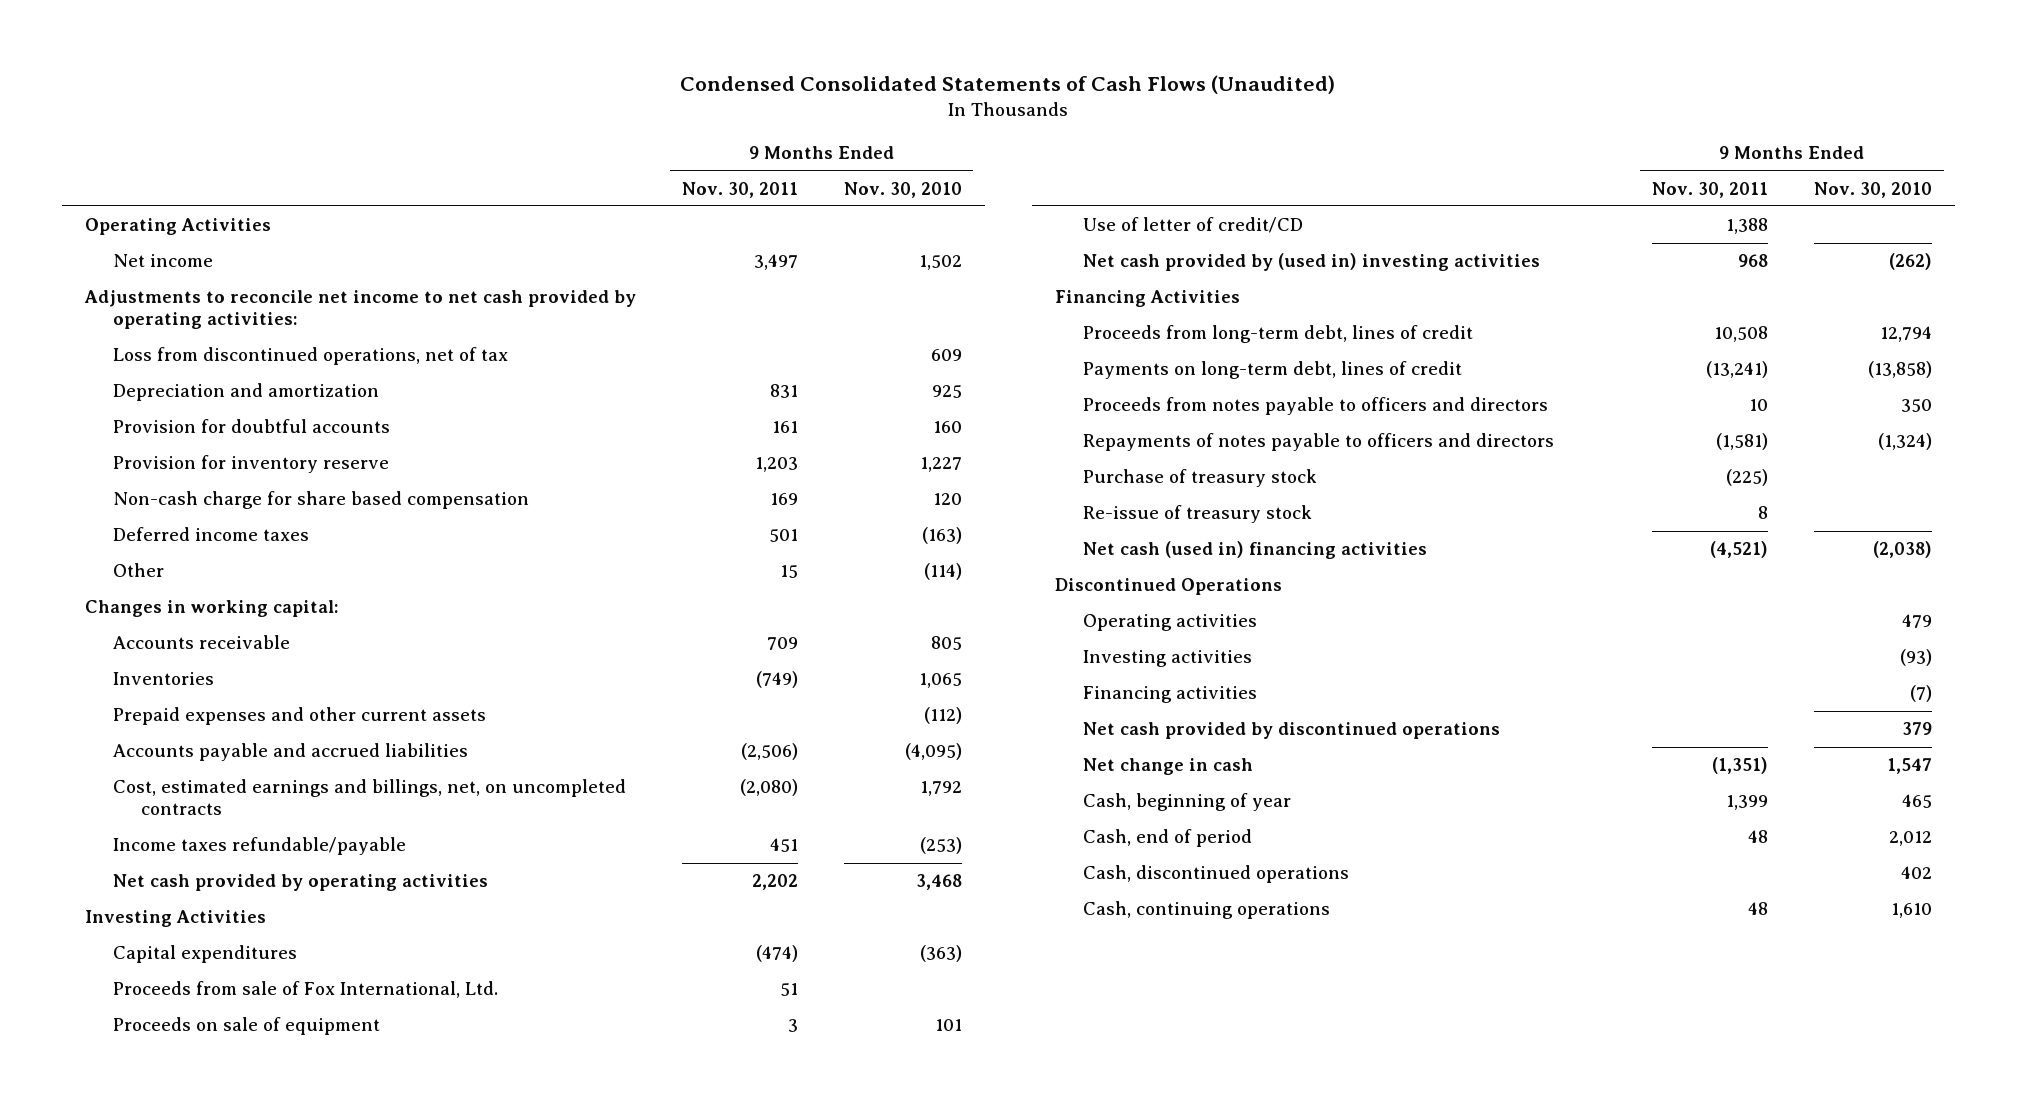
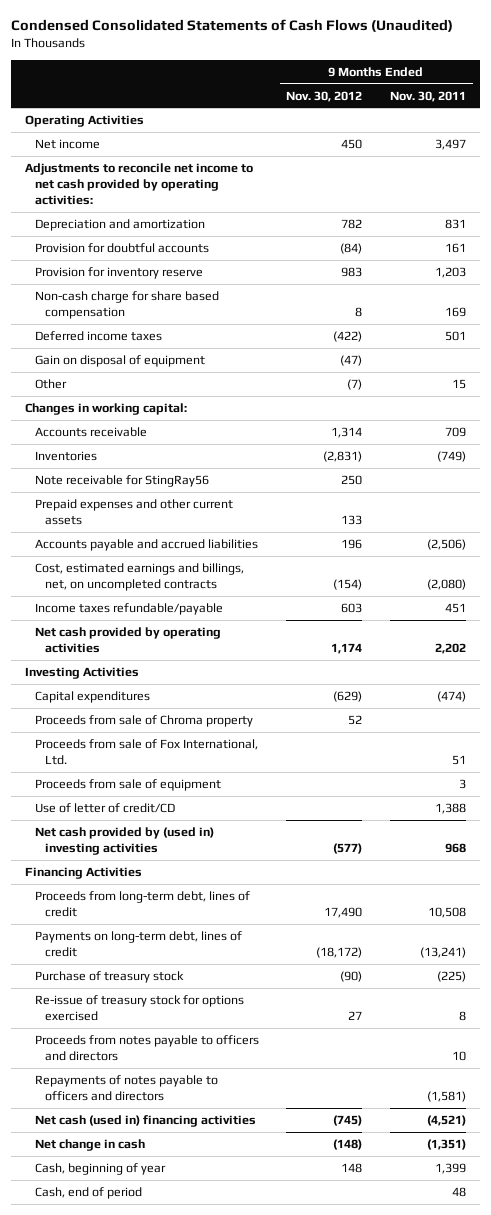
[843,181,962,198] Nov. 30, 2010 -> none
none -> [286,90,363,102] Nov. 30, 2012
[112,347,508,366] Loss from discontinued operations, net of tax -> none
none -> [35,354,206,367] Gain on disposal of equipment
none -> [35,474,210,487] Note receivable for StingRay56
none -> [35,714,254,727] Proceeds from sale of Chroma property
[112,1017,380,1036] Proceeds on sale of equipment -> [35,778,222,791] Proceeds from sale of equipment
[1083,469,1318,488] Purchase of treasury stock -> [35,970,185,983] Purchase of treasury stock
none -> [35,994,245,1021] Re-issue of treasury stock for options exercised
[1083,505,1313,524] Re-issue of treasury stock -> none
[1054,578,1282,596] Discontinued Operations -> none
[1083,614,1258,632] Operating activities -> none
[1083,650,1253,668] Investing activities -> none
[1083,686,1258,704] Financing activities -> none
[1083,722,1501,740] Net cash provided by discontinued operations -> none
[1083,865,1350,884] Cash, discontinued operations -> none
[1083,901,1331,920] Cash, continuing operations -> none

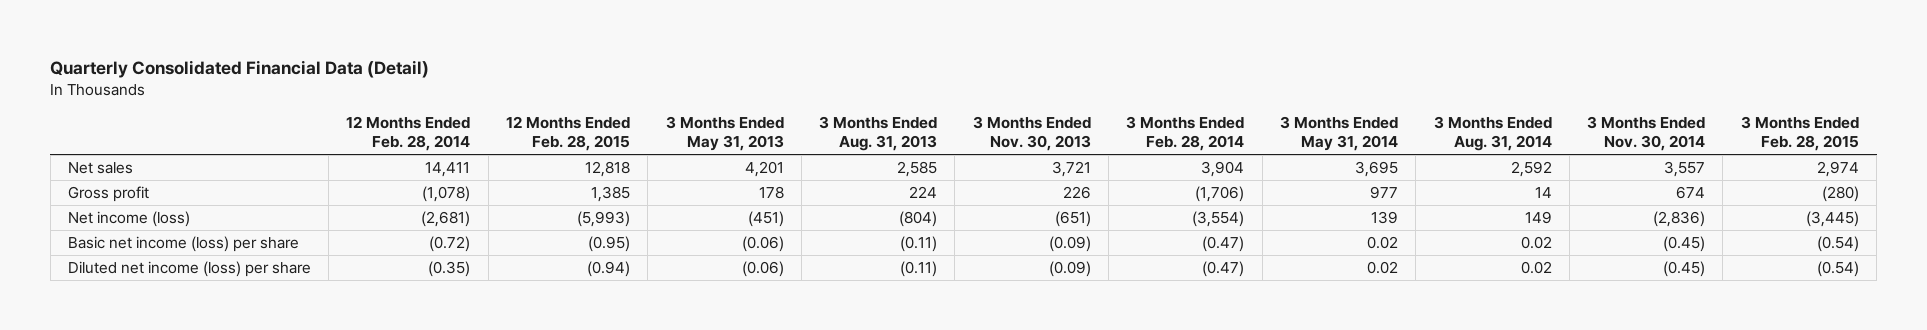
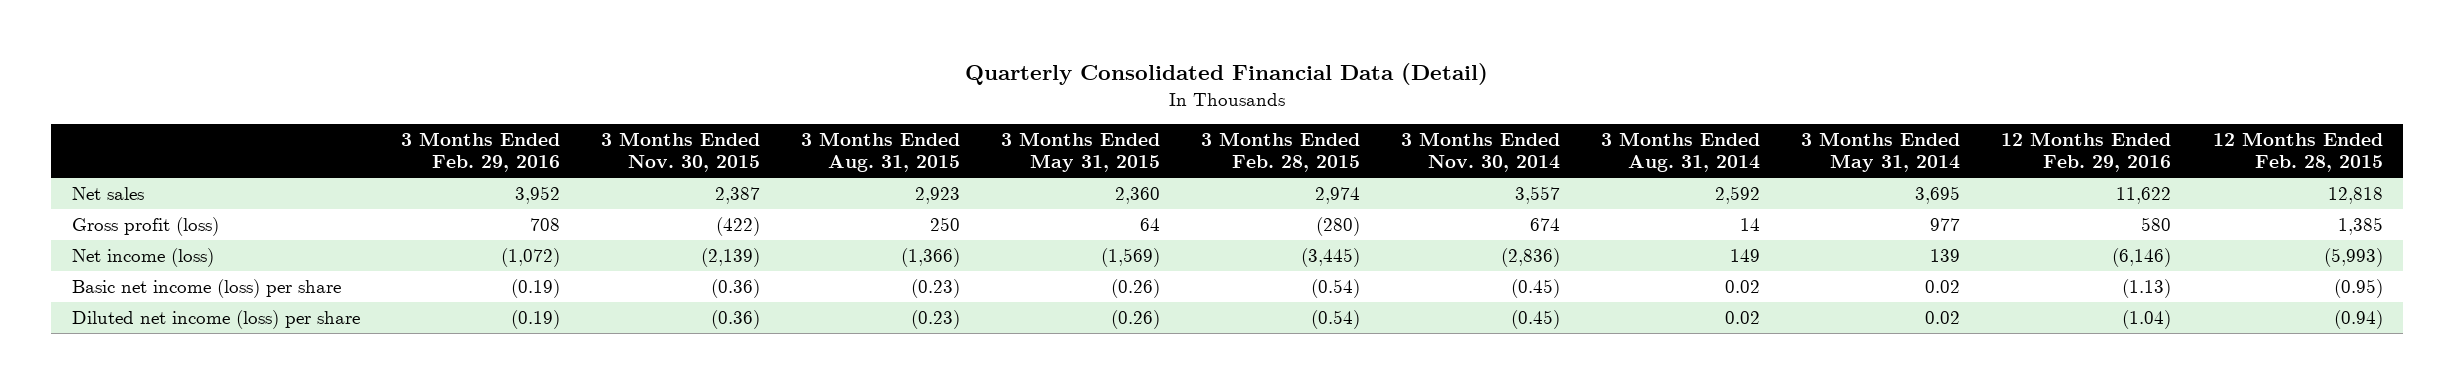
[346,116,471,152] 12 Months Ended Feb. 28, 2014 -> none
[665,116,784,152] 3 Months Ended May 31, 2013 -> none
[819,116,938,152] 3 Months Ended Aug. 31, 2013 -> none
[972,116,1091,152] 3 Months Ended Nov. 30, 2013 -> none
[1126,116,1245,152] 3 Months Ended Feb. 28, 2014 -> none
none -> [400,132,560,173] 3 Months Ended Feb. 29, 2016
none -> [600,132,760,173] 3 Months Ended Nov. 30, 2015
none -> [800,132,960,173] 3 Months Ended Aug. 31, 2015
none -> [1001,132,1161,173] 3 Months Ended May 31, 2015
none -> [2001,132,2172,173] 12 Months Ended Feb. 29, 2016
[67,186,149,203] Gross profit -> [71,216,219,236] Gross profit (loss)

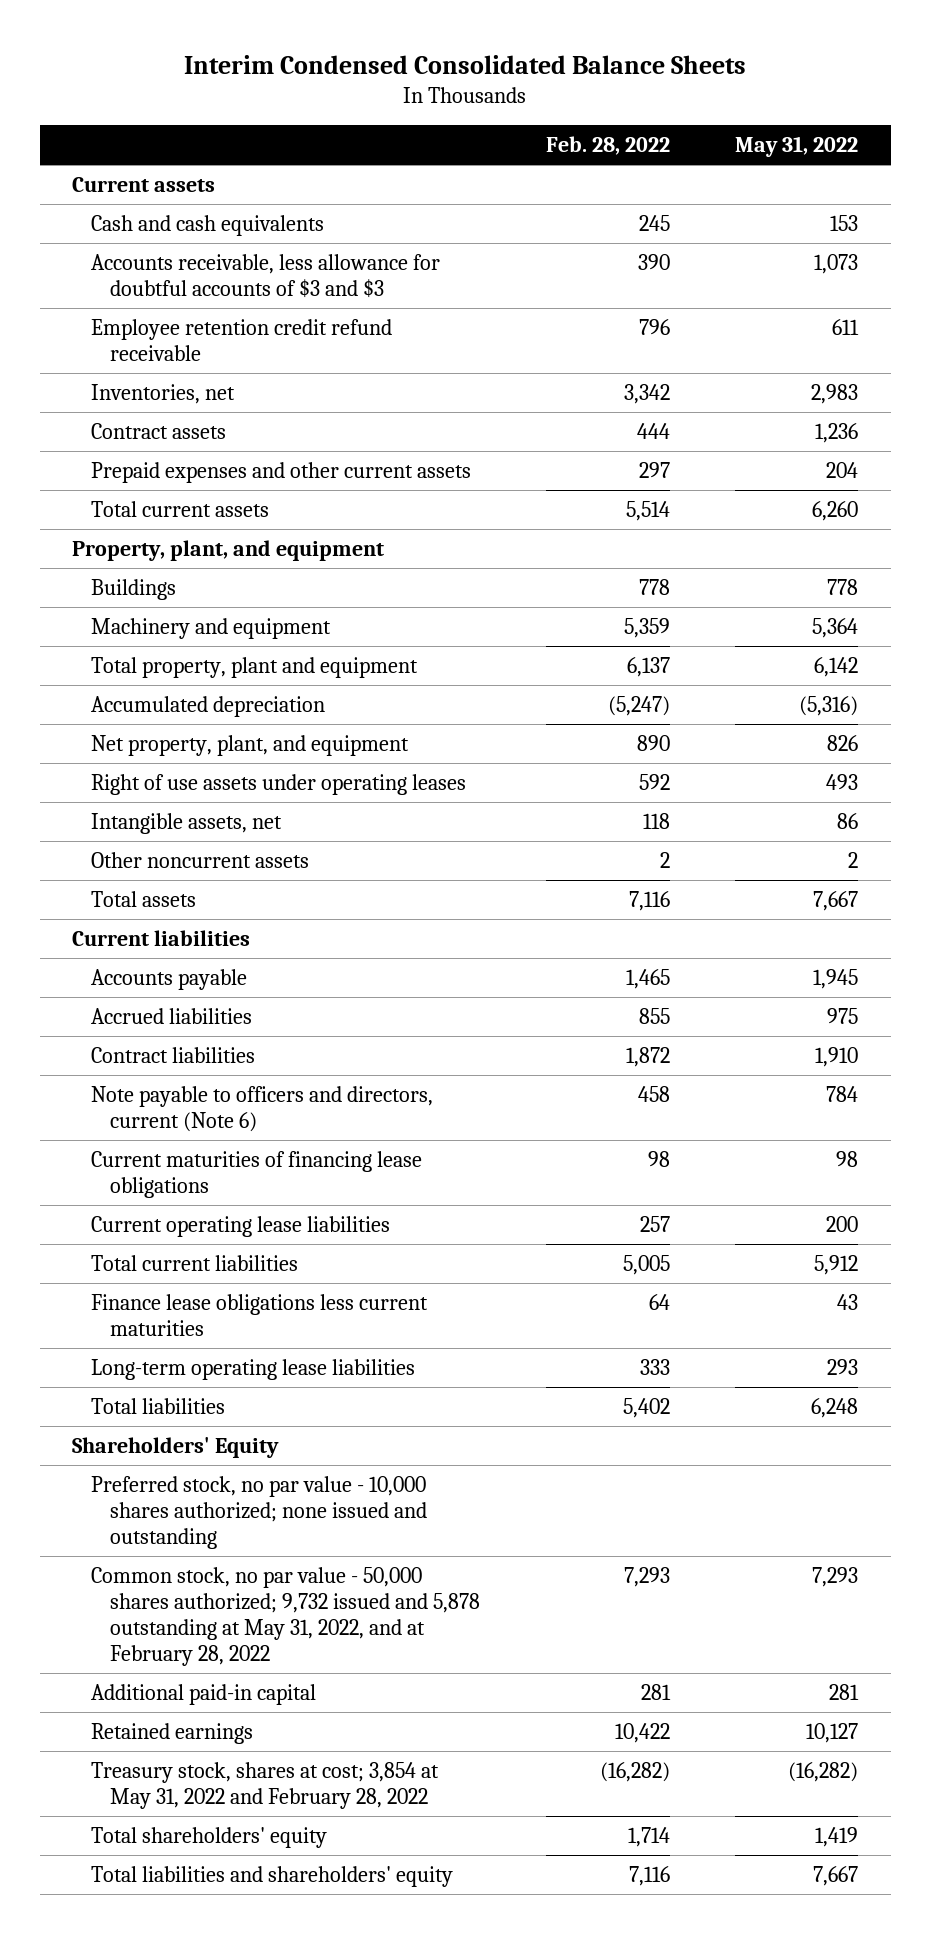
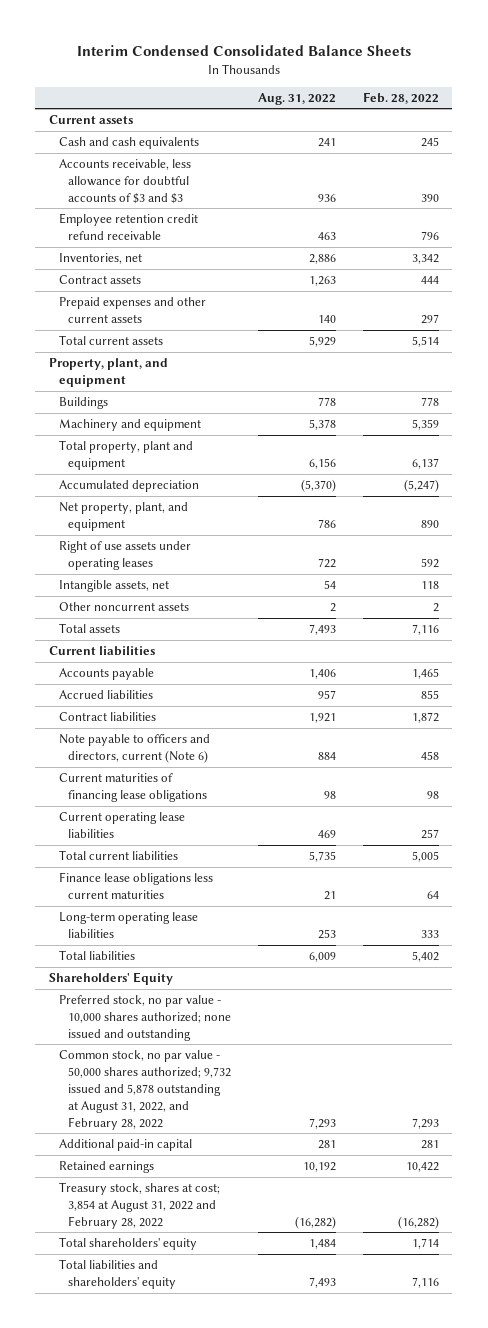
[735,136,859,158] May 31, 2022 -> none
none -> [258,92,337,105] Aug. 31, 2022
[91,1567,480,1667] Common stock, no par value - 50,000 shares authorized; 9,732 issued and 5,878 outstanding at May 31, 2022, and at February 28, 2022 -> [58,1050,232,1130] Common stock, no par value - 50,000 shares authorized; 9,732 issued and 5,878 outstanding at August 31, 2022, and February 28, 2022
[91,1762,440,1810] Treasury stock, shares at cost; 3,854 at May 31, 2022 and February 28, 2022 -> [58,1182,220,1229] Treasury stock, shares at cost; 3,854 at August 31, 2022 and February 28, 2022

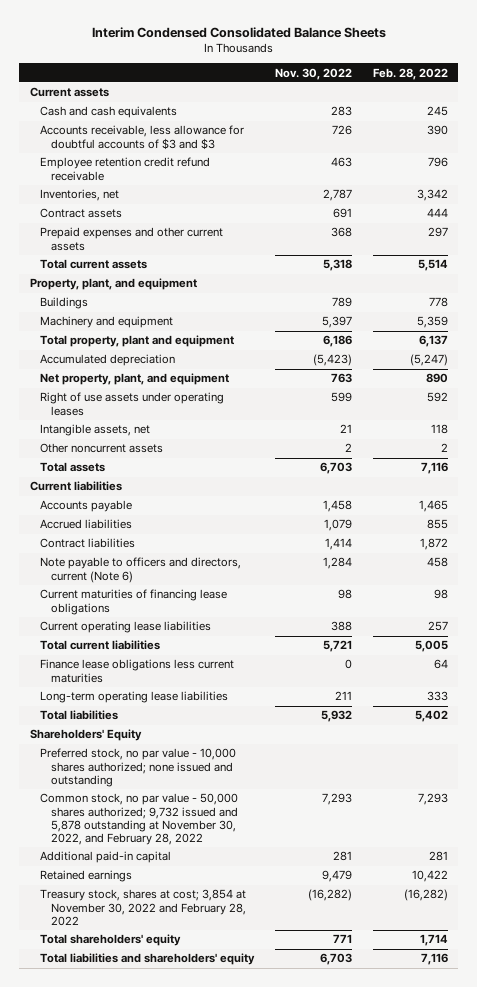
[258,92,337,105] Aug. 31, 2022 -> none
none -> [274,67,352,80] Nov. 30, 2022
[58,1050,232,1130] Common stock, no par value - 50,000 shares authorized; 9,732 issued and 5,878 outstanding at August 31, 2022, and February 28, 2022 -> [40,793,239,845] Common stock, no par value - 50,000 shares authorized; 9,732 issued and 5,878 outstanding at November 30, 2022, and February 28, 2022
[58,1182,220,1229] Treasury stock, shares at cost; 3,854 at August 31, 2022 and February 28, 2022 -> [40,889,247,926] Treasury stock, shares at cost; 3,854 at November 30, 2022 and February 28, 2022

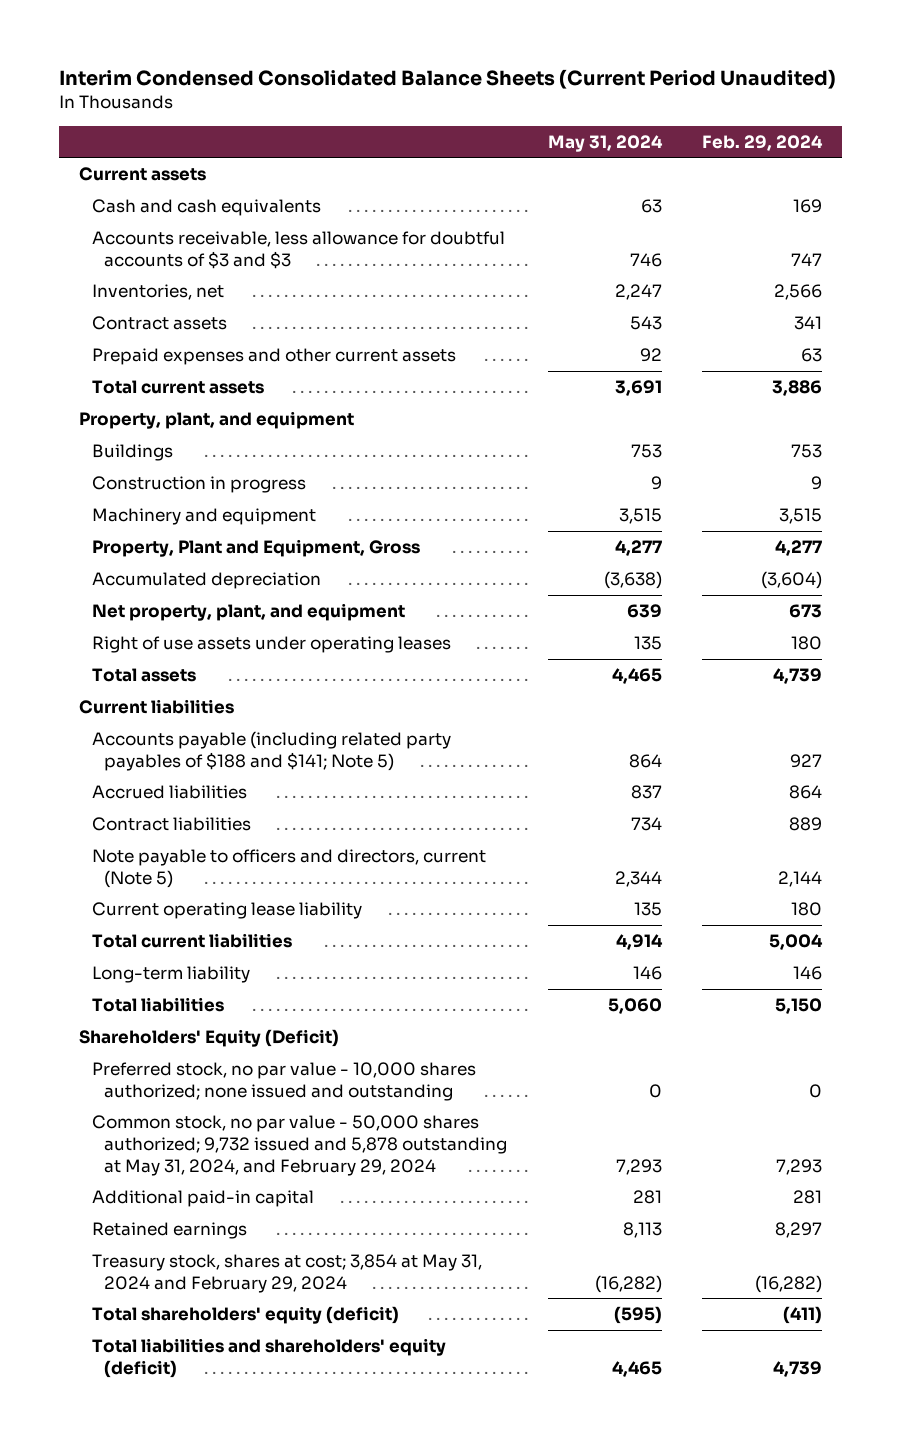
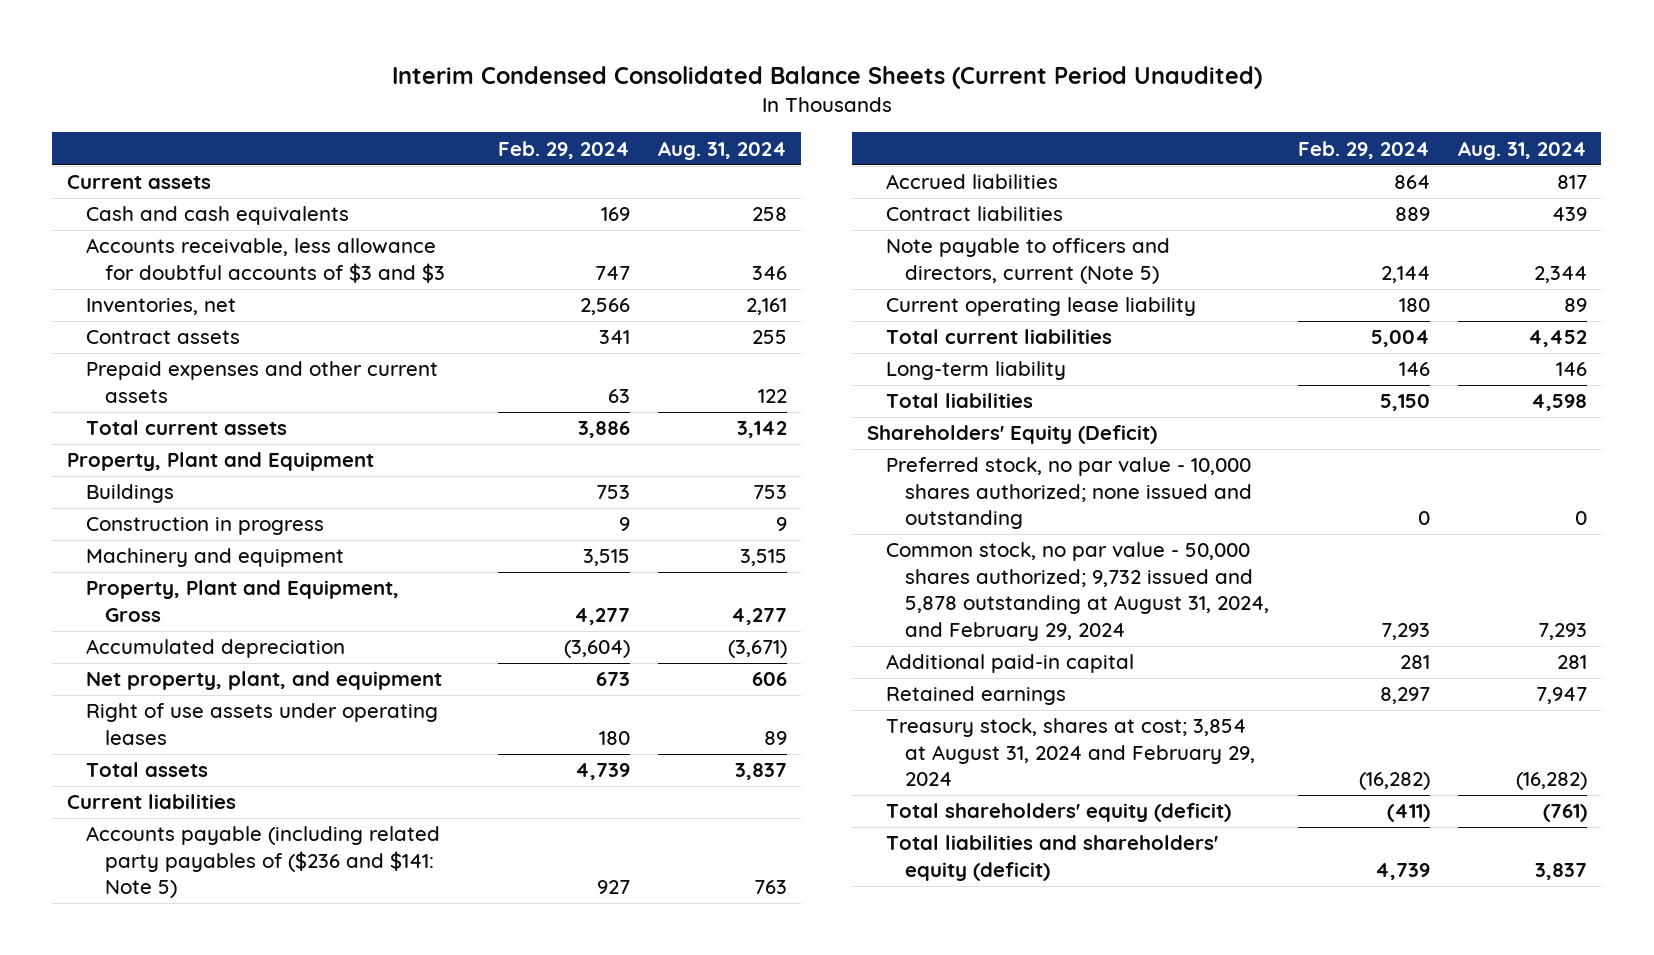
[547,134,663,152] May 31, 2024 -> none
none -> [658,140,788,160] Aug. 31, 2024
[78,411,354,430] Property, plant, and equipment -> [66,452,374,472] Property, Plant and Equipment
[91,731,451,771] Accounts payable (including related party payables of $188 and $141; Note 5) -> [86,826,441,899] Accounts payable (including related party payables of ($236 and $141: Note 5)
[91,1115,508,1176] Common stock, no par value - 50,000 shares authorized; 9,732 issued and 5,878 outstanding at May 31, 2024, and February 29, 2024 -> [885,542,1270,641] Common stock, no par value - 50,000 shares authorized; 9,732 issued and 5,878 outstanding at August 31, 2024, and February 29, 2024
[91,1254,482,1293] Treasury stock, shares at cost; 3,854 at May 31, 2024 and February 29, 2024 -> [885,718,1256,787] Treasury stock, shares at cost; 3,854 at August 31, 2024 and February 29, 2024

